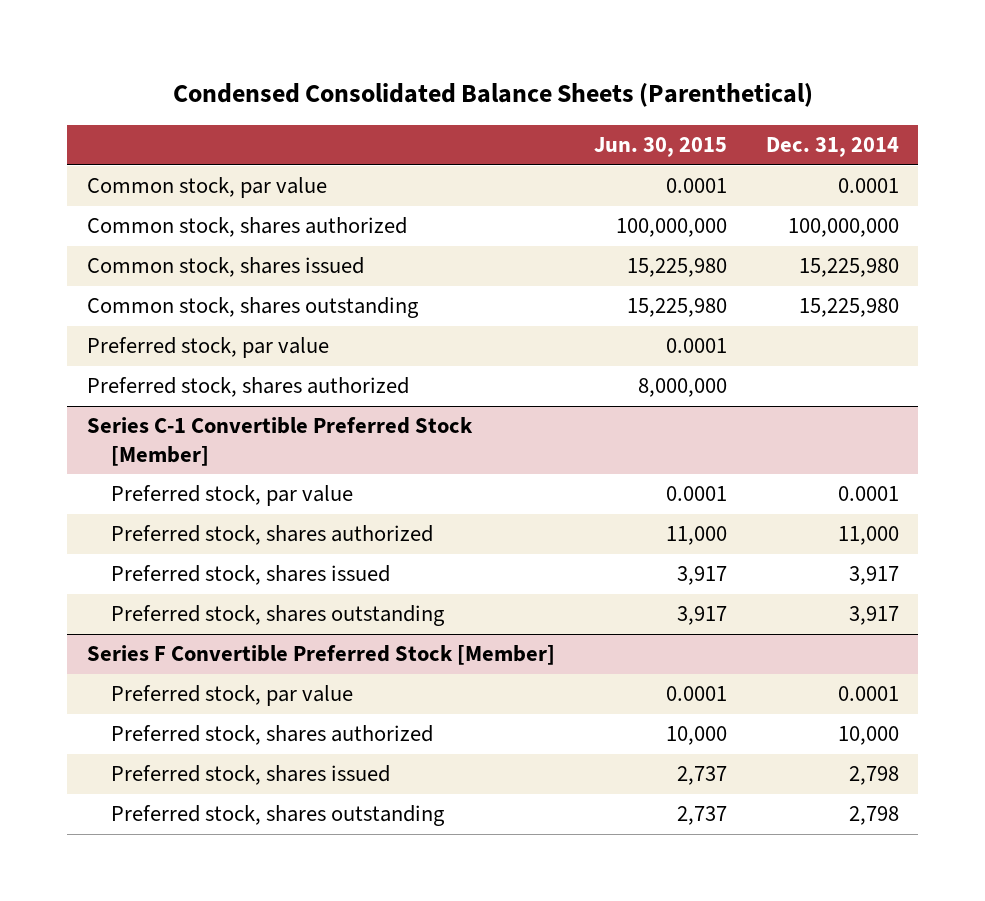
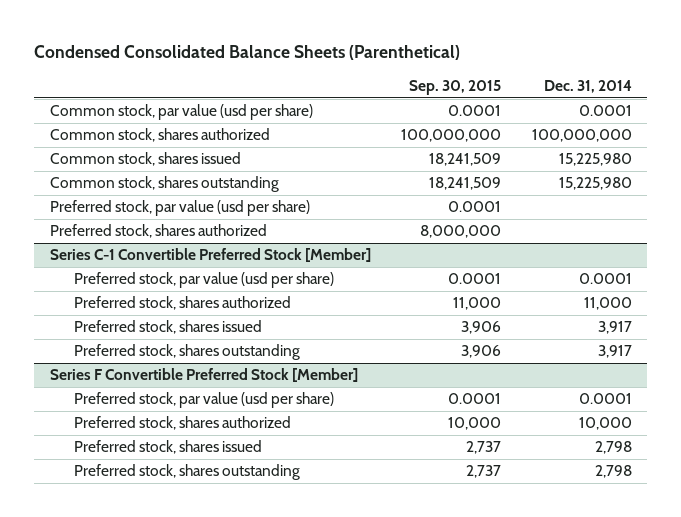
[593,137,727,158] Jun. 30, 2015 -> none
none -> [409,79,502,95] Sep. 30, 2015
[86,177,327,199] Common stock, par value -> [49,104,313,121] Common stock, par value (usd per share)
[86,337,329,359] Preferred stock, par value -> [49,200,310,217] Preferred stock, par value (usd per share)
[111,485,354,507] Preferred stock, par value -> [73,272,334,289] Preferred stock, par value (usd per share)
[111,685,354,707] Preferred stock, par value -> [73,392,334,409] Preferred stock, par value (usd per share)

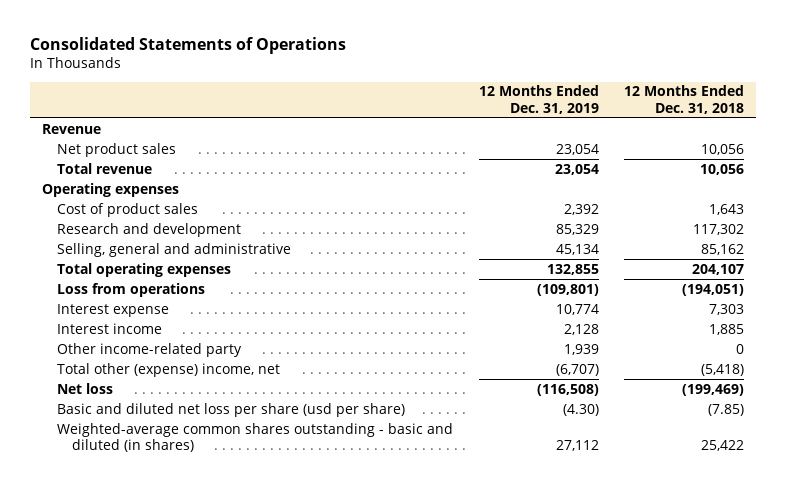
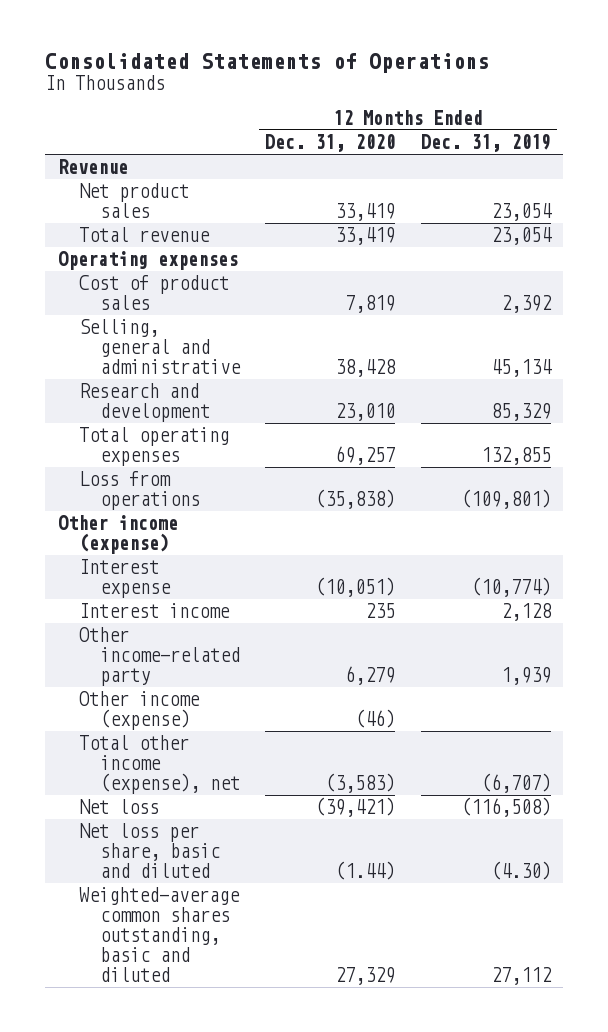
[623,85,744,114] 12 Months Ended Dec. 31, 2018 -> none
none -> [265,134,396,153] Dec. 31, 2020
[57,222,242,237] Research and development -> [79,383,211,423] Research and development
none -> [57,515,178,555] Other income (expense)
[555,303,599,315] 10,774 -> [470,577,551,598] (10,774)
none -> [79,691,201,731] Other income (expense)
[57,362,281,377] Total other (expense) income, net -> [79,735,241,794] Total other income (expense), net
[57,402,406,417] Basic and diluted net loss per share (usd per share) -> [79,823,221,878] Net loss per share, basic and diluted
[57,422,454,453] Weighted-average common shares outstanding - basic and diluted (in shares) -> [79,887,241,982] Weighted-average common shares outstanding, basic and diluted

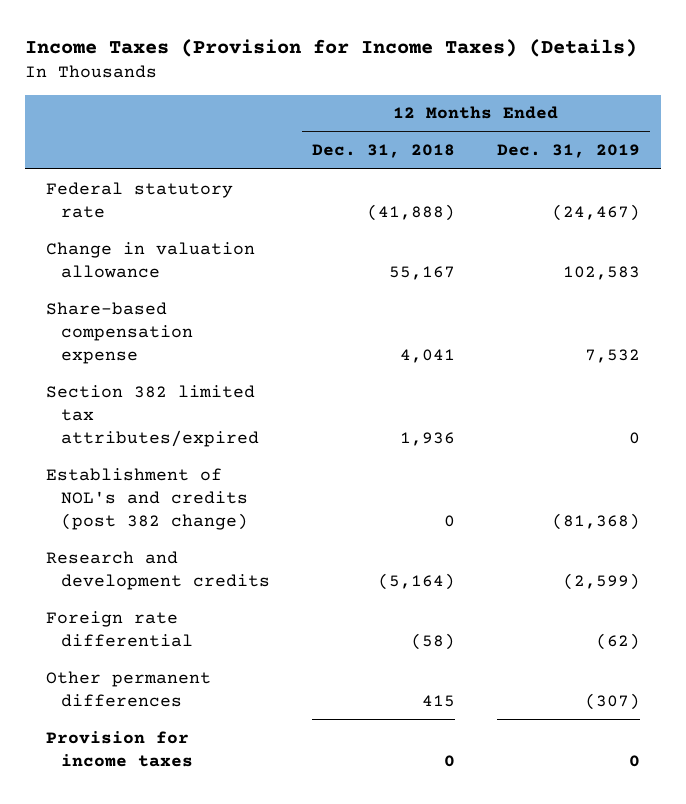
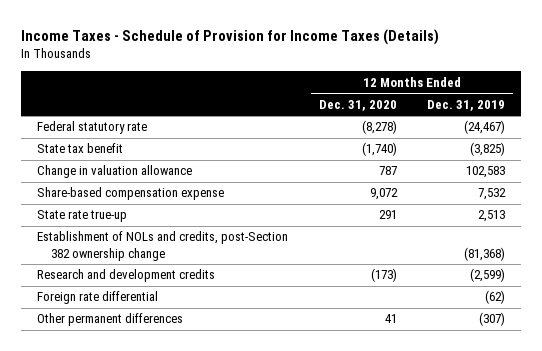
[24,38,637,57] Income Taxes (Provision for Income Taxes) (Details) -> [21,29,440,46] Income Taxes - Schedule of Provision for Income Taxes (Details)
[312,144,456,159] Dec. 31, 2018 -> none
none -> [318,99,397,111] Dec. 31, 2020
none -> [36,143,123,154] State tax benefit
[45,384,260,447] Section 382 limited tax attributes/expired -> none
none -> [36,210,127,223] State rate true-up
[45,467,249,530] Establishment of NOL's and credits (post 382 change) -> [36,231,288,261] Establishment of NOLs and credits, post-Section 382 ownership change
[45,730,194,767] Provision for income taxes -> none

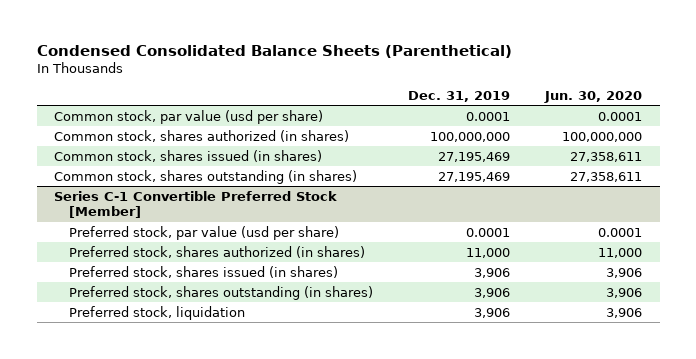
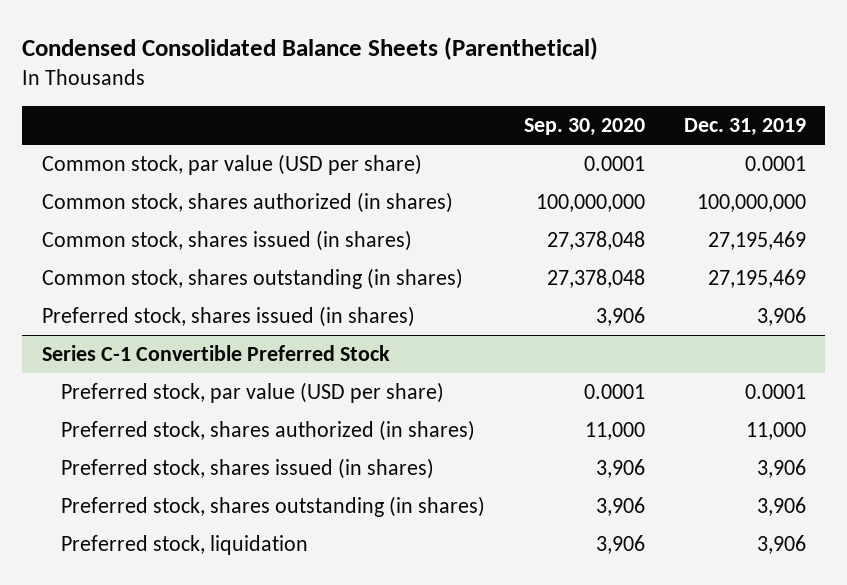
[544,90,643,103] Jun. 30, 2020 -> none
none -> [523,118,645,137] Sep. 30, 2020
[54,109,324,124] Common stock, par value (usd per share) -> [41,153,422,175] Common stock, par value (USD per share)
none -> [41,305,415,327] Preferred stock, shares issued (in shares)
[54,190,338,219] Series C-1 Convertible Preferred Stock [Member] -> [41,344,390,361] Series C-1 Convertible Preferred Stock
[69,225,340,240] Preferred stock, par value (usd per share) -> [61,381,445,403] Preferred stock, par value (USD per share)

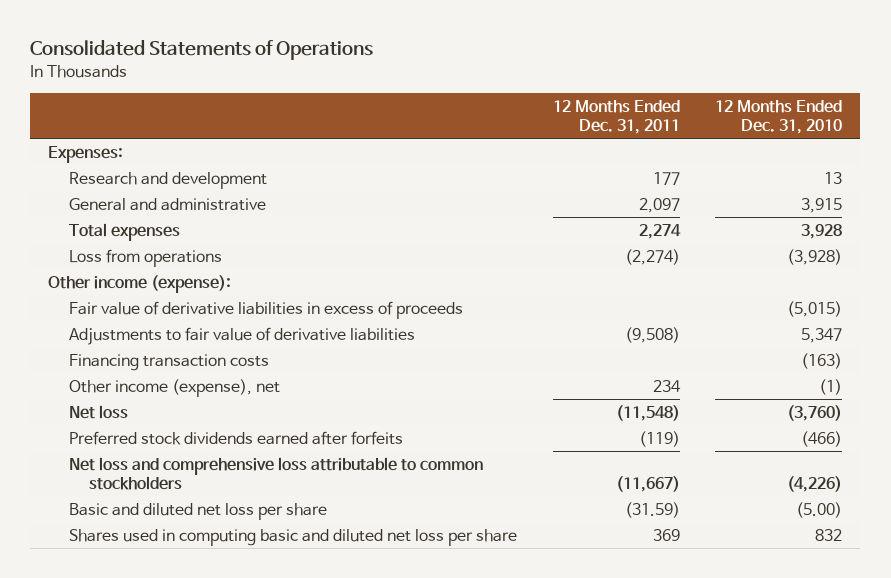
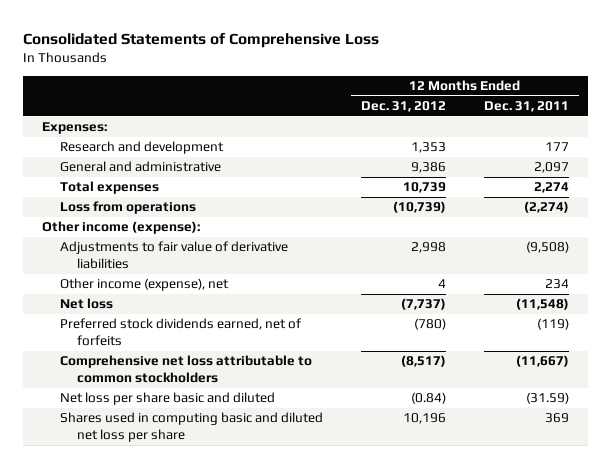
[30,40,374,61] Consolidated Statements of Operations -> [23,33,380,49] Consolidated Statements of Comprehensive Loss
[715,100,843,135] 12 Months Ended Dec. 31, 2010 -> none
none -> [360,101,446,113] Dec. 31, 2012
[68,300,463,319] Fair value of derivative liabilities in excess of proceeds -> none
[68,353,269,371] Financing transaction costs -> none
[68,430,403,445] Preferred stock dividends earned after forfeits -> [59,318,302,347] Preferred stock dividends earned, net of forfeits
[68,456,483,491] Net loss and comprehensive loss attributable to common stockholders -> [59,355,312,384] Comprehensive net loss attributable to common stockholders
[68,502,327,520] Basic and diluted net loss per share -> [59,392,275,406] Net loss per share basic and diluted

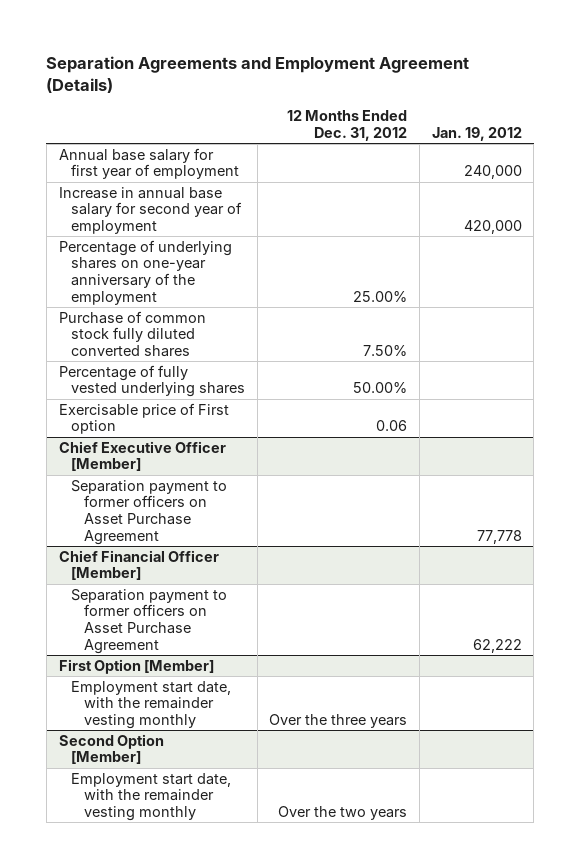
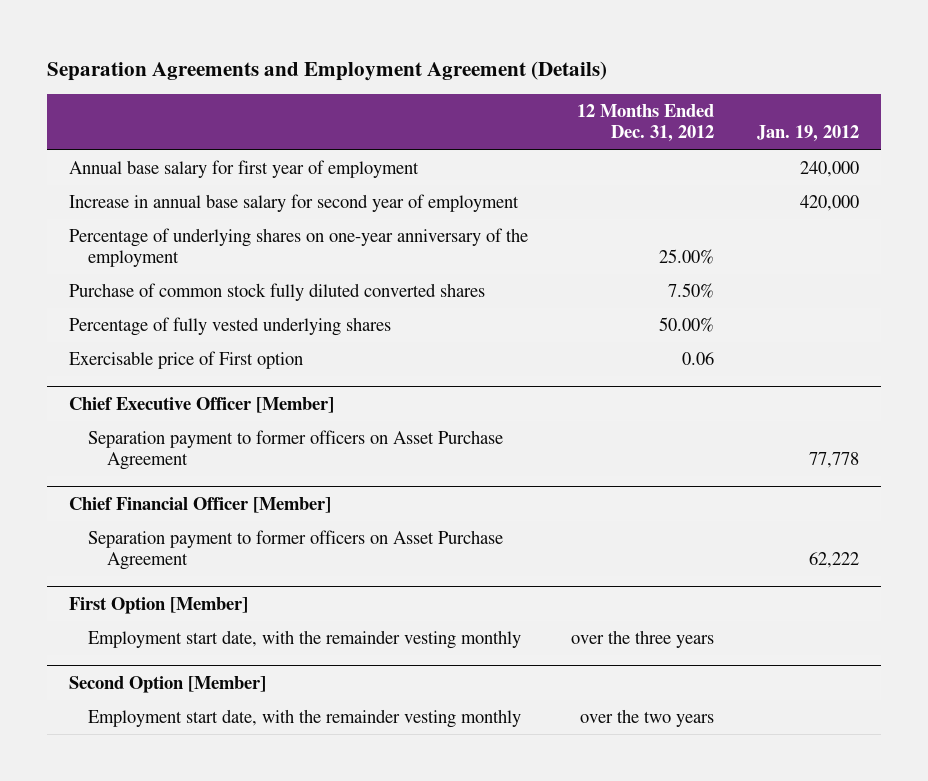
[269,714,408,729] Over the three years -> [570,630,714,649] over the three years
[278,806,408,821] Over the two years -> [579,709,714,728] over the two years

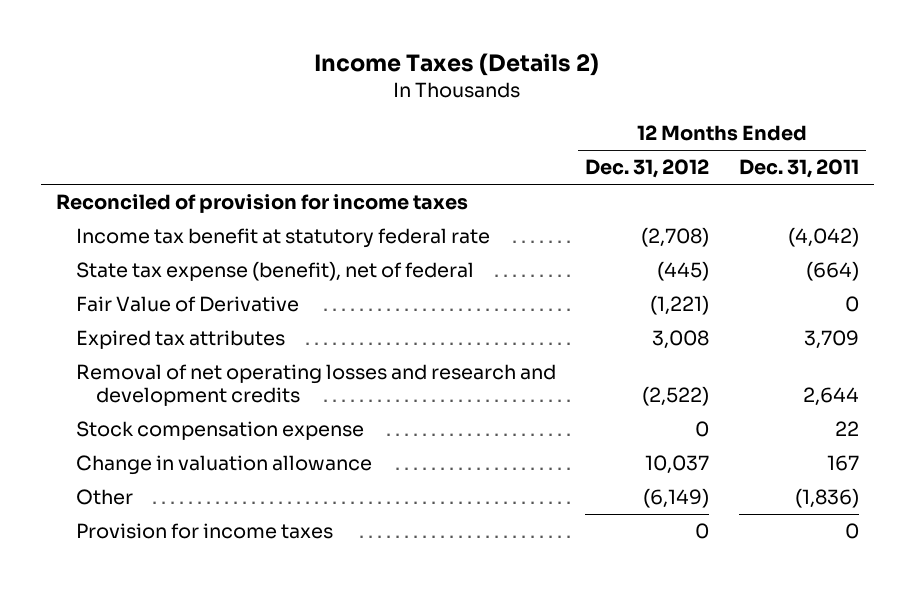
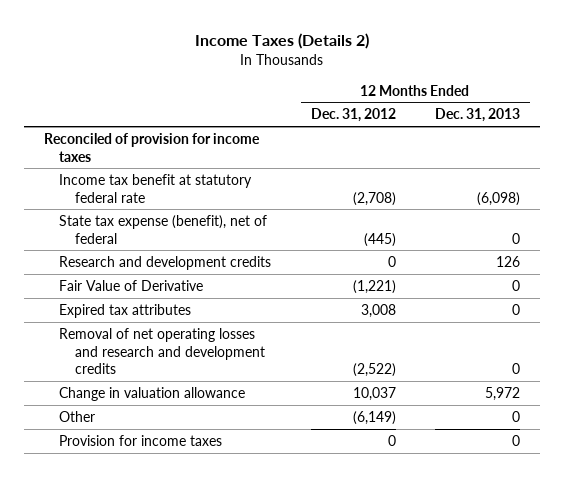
[738,159,859,179] Dec. 31, 2011 -> none
none -> [435,108,521,123] Dec. 31, 2013
none -> [59,255,272,270] Research and development credits
[75,421,364,441] Stock compensation expense -> none

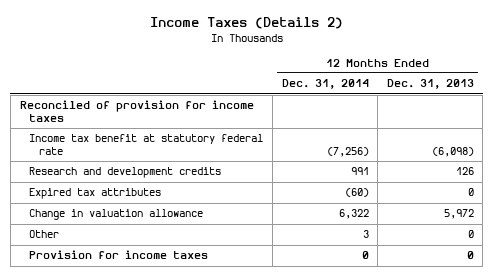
[310,108,396,123] Dec. 31, 2012 -> none
none -> [281,79,369,90] Dec. 31, 2014
[59,214,268,244] State tax expense (benefit), net of federal -> none
[59,279,204,291] Fair Value of Derivative -> none
[59,327,265,375] Removal of net operating losses and research and development credits -> none

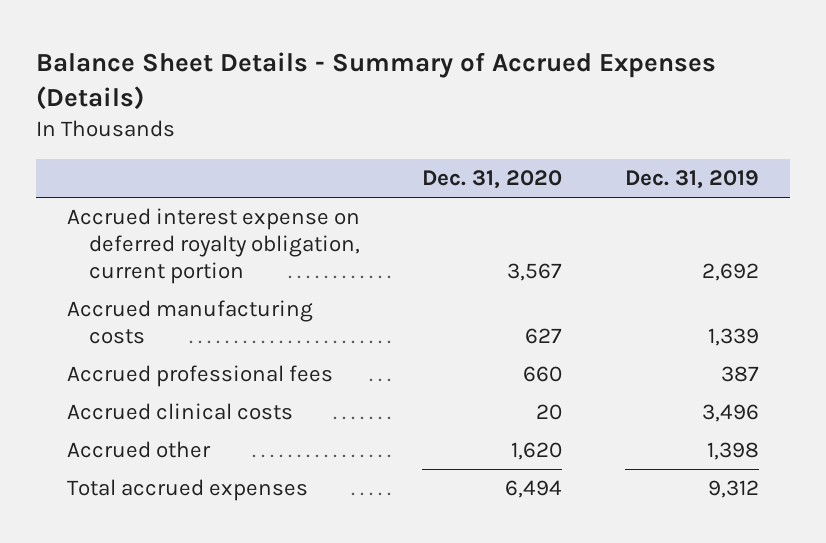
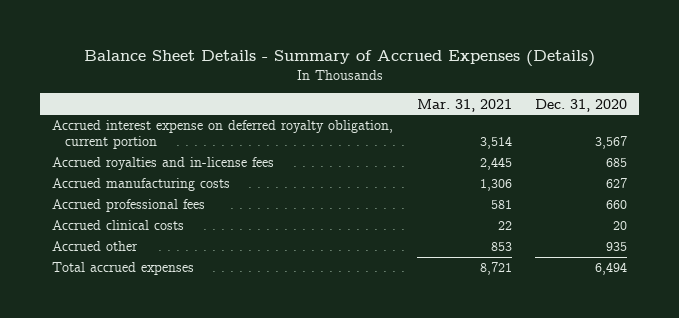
[624,170,759,190] Dec. 31, 2019 -> none
none -> [416,98,512,112] Mar. 31, 2021
none -> [51,157,274,171] Accrued royalties and in-license fees
[511,442,563,461] 1,620 -> [606,242,628,252] 935

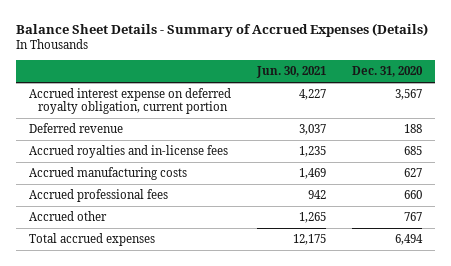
[416,98,512,112] Mar. 31, 2021 -> none
none -> [255,66,326,79] Jun. 30, 2021
none -> [29,123,124,134] Deferred revenue
[51,220,184,231] Accrued clinical costs -> none
[606,242,628,252] 935 -> [403,212,422,222] 767

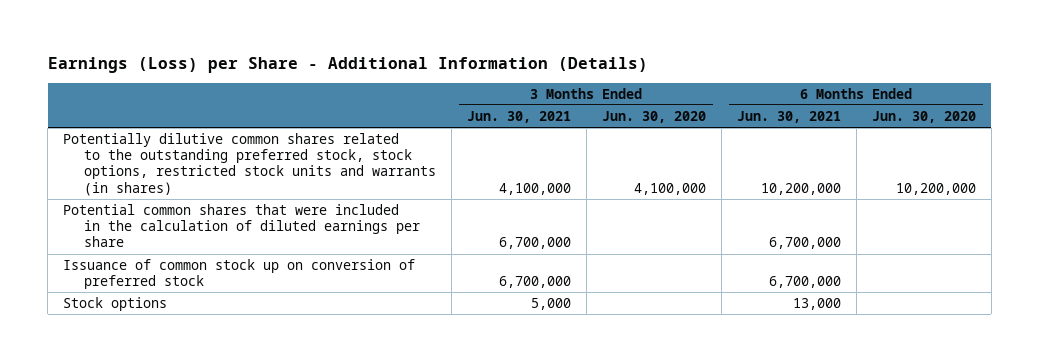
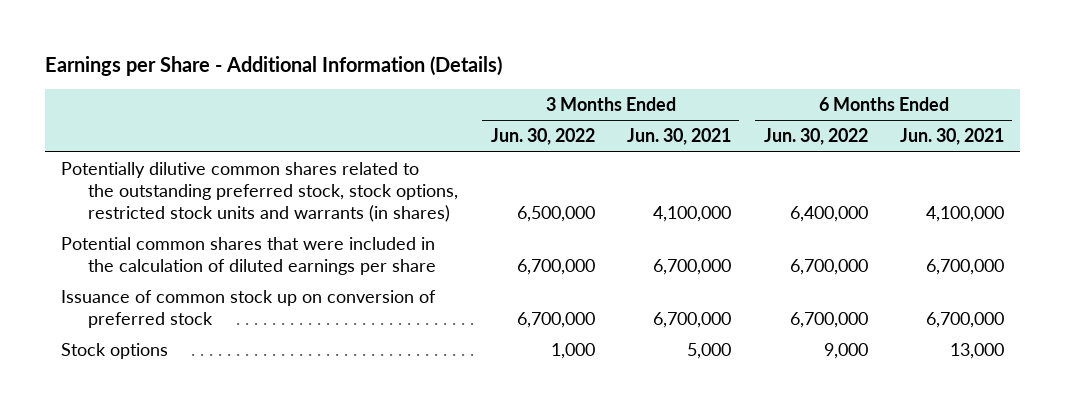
[47,56,648,73] Earnings (Loss) per Share - Additional Information (Details) -> [44,55,502,76] Earnings per Share - Additional Information (Details)
[601,110,706,123] Jun. 30, 2020 -> none
[871,110,976,123] Jun. 30, 2020 -> none
none -> [490,128,595,146] Jun. 30, 2022
none -> [763,128,868,146] Jun. 30, 2022
[760,182,841,195] 10,200,000 -> [926,205,1005,222] 4,100,000

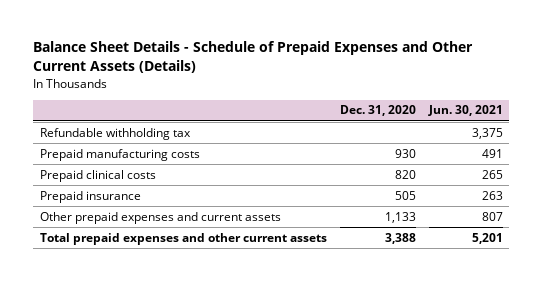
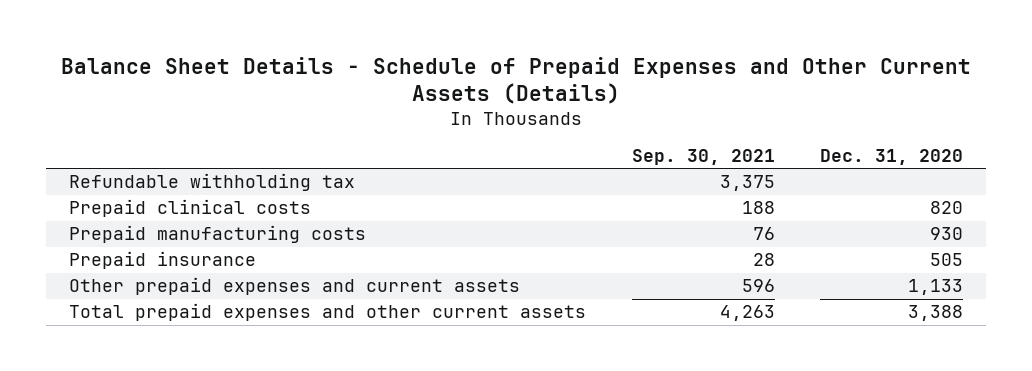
[427,105,503,117] Jun. 30, 2021 -> none
none -> [631,148,775,165] Sep. 30, 2021
[39,148,200,161] Prepaid manufacturing costs -> [68,225,366,244] Prepaid manufacturing costs

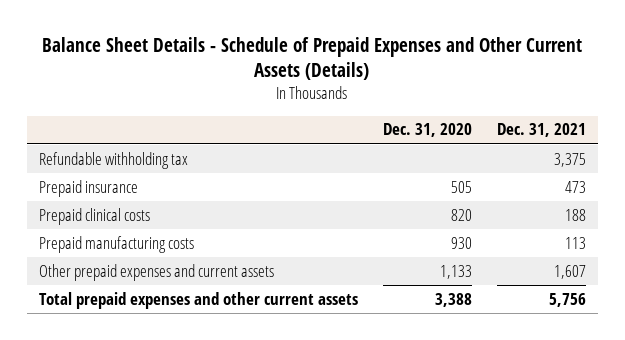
[631,148,775,165] Sep. 30, 2021 -> none
none -> [496,123,586,138] Dec. 31, 2021
[68,251,256,270] Prepaid insurance -> [39,179,139,197] Prepaid insurance

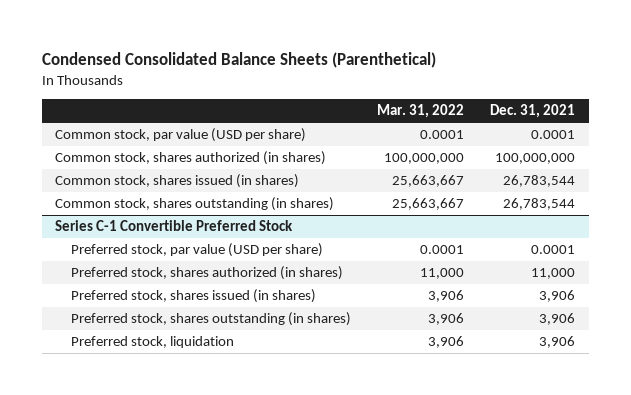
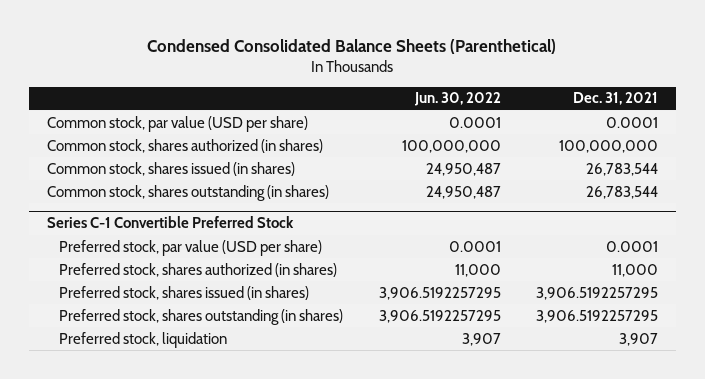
[377,104,465,119] Mar. 31, 2022 -> none
none -> [413,92,501,107] Jun. 30, 2022
[539,290,576,303] 3,906 -> [535,286,658,300] 3,906.5192257295
[539,313,576,326] 3,906 -> [535,309,658,323] 3,906.5192257295
[539,336,576,349] 3,906 -> [618,332,658,346] 3,907

